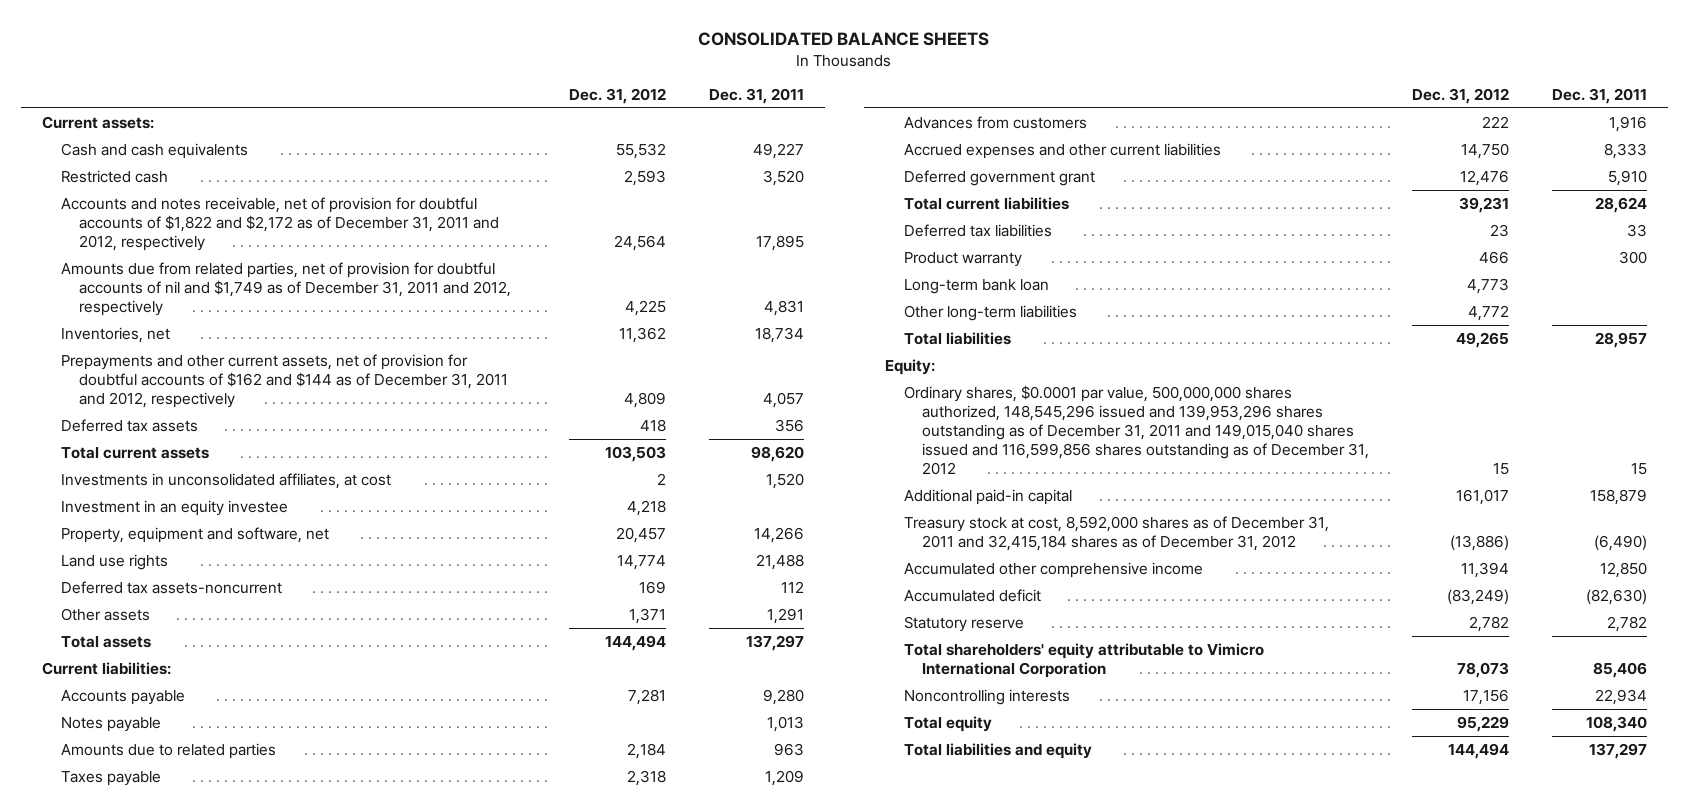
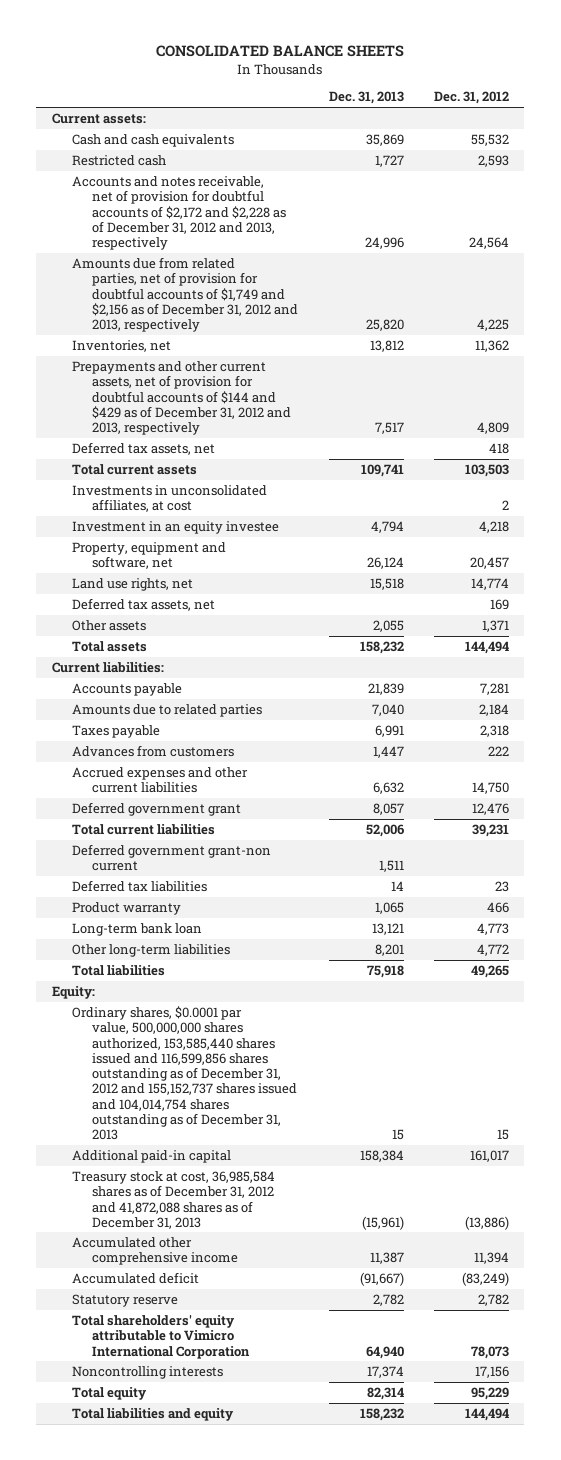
[708,87,804,104] Dec. 31, 2011 -> none
none -> [328,91,404,105] Dec. 31, 2013
[60,196,500,251] Accounts and notes receivable, net of provision for doubtful accounts of $1,822 and $2,172 as of December 31, 2011 and 2012, respectively -> [71,175,286,251] Accounts and notes receivable, net of provision for doubtful accounts of $2,172 and $2,228 as of December 31, 2012 and 2013, respectively
[60,261,512,316] Amounts due from related parties, net of provision for doubtful accounts of nil and $1,749 as of December 31, 2011 and 2012, respectively -> [71,256,298,333] Amounts due from related parties, net of provision for doubtful accounts of $1,749 and $2,156 as of December 31, 2012 and 2013, respectively
[60,353,509,408] Prepayments and other current assets, net of provision for doubtful accounts of $162 and $144 as of December 31, 2011 and 2012, respectively -> [71,360,291,436] Prepayments and other current assets, net of provision for doubtful accounts of $144 and $429 as of December 31, 2012 and 2013, respectively
[60,418,198,432] Deferred tax assets -> [71,441,215,455] Deferred tax assets, net
[60,553,168,570] Land use rights -> [71,577,193,591] Land use rights, net
[60,580,282,594] Deferred tax assets-noncurrent -> [71,597,215,611] Deferred tax assets, net
[60,716,161,732] Notes payable -> none
none -> [71,843,271,872] Deferred government grant-non current
[903,384,1370,475] Ordinary shares, $0.0001 par value, 500,000,000 shares authorized, 148,545,296 issued and 139,953,296 shares outstanding as of December 31, 2011 and 149,015,040 shares issued and 116,599,856 shares outstanding as of December 31, 2012 -> [71,1005,297,1141] Ordinary shares, $0.0001 par value, 500,000,000 shares authorized, 153,585,440 shares issued and 116,599,856 shares outstanding as of December 31, 2012 and 155,152,737 shares issued and 104,014,754 shares outstanding as of December 31, 2013
[903,515,1329,551] Treasury stock at cost, 8,592,000 shares as of December 31, 2011 and 32,415,184 shares as of December 31, 2012 -> [71,1170,275,1229] Treasury stock at cost, 36,985,584 shares as of December 31, 2012 and 41,872,088 shares as of December 31, 2013

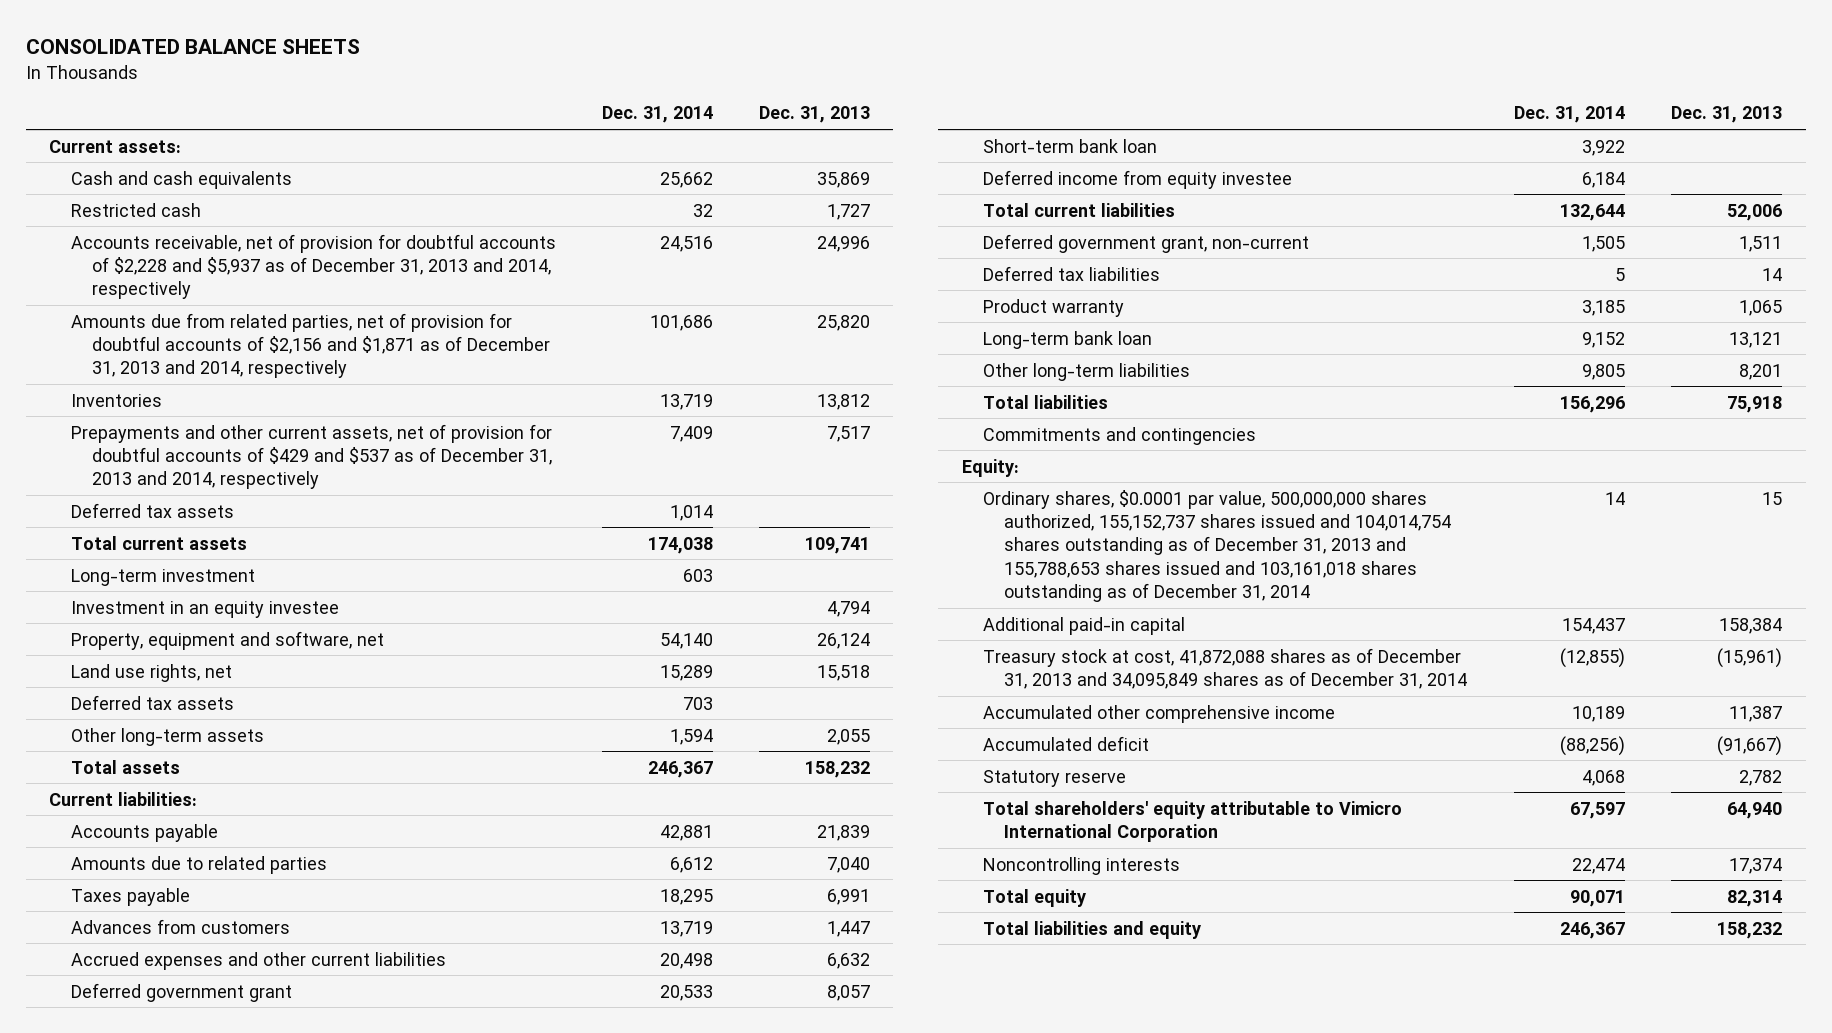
[434,91,510,105] Dec. 31, 2012 -> none
none -> [601,106,713,124] Dec. 31, 2014
[71,175,286,251] Accounts and notes receivable, net of provision for doubtful accounts of $2,172 and $2,228 as of December 31, 2012 and 2013, respectively -> [70,233,556,300] Accounts receivable, net of provision for doubtful accounts of $2,228 and $5,937 as of December 31, 2013 and 2014, respectively
[71,256,298,333] Amounts due from related parties, net of provision for doubtful accounts of $1,749 and $2,156 as of December 31, 2012 and 2013, respectively -> [70,312,551,379] Amounts due from related parties, net of provision for doubtful accounts of $2,156 and $1,871 as of December 31, 2013 and 2014, respectively
[71,339,171,352] Inventories, net -> [70,393,162,407] Inventories
[71,360,291,436] Prepayments and other current assets, net of provision for doubtful accounts of $144 and $429 as of December 31, 2012 and 2013, respectively -> [70,423,553,490] Prepayments and other current assets, net of provision for doubtful accounts of $429 and $537 as of December 31, 2013 and 2014, respectively
[71,441,215,455] Deferred tax assets, net -> [70,502,234,518] Deferred tax assets
[71,484,267,513] Investments in unconsolidated affiliates, at cost -> [70,568,255,586] Long-term investment
[71,597,215,611] Deferred tax assets, net -> [70,694,234,710] Deferred tax assets
[71,619,146,631] Other assets -> [70,727,264,746] Other long-term assets
none -> [983,138,1158,153] Short-term bank loan
none -> [983,169,1293,189] Deferred income from equity investee
[71,843,271,872] Deferred government grant-non current -> [983,233,1310,253] Deferred government grant, non-current
none -> [983,426,1257,445] Commitments and contingencies
[71,1005,297,1141] Ordinary shares, $0.0001 par value, 500,000,000 shares authorized, 153,585,440 shares issued and 116,599,856 shares outstanding as of December 31, 2012 and 155,152,737 shares issued and 104,014,754 shares outstanding as of December 31, 2013 -> [983,489,1452,602] Ordinary shares, $0.0001 par value, 500,000,000 shares authorized, 155,152,737 shares issued and 104,014,754 shares outstanding as of December 31, 2013 and 155,788,653 shares issued and 103,161,018 shares outstanding as of December 31, 2014
[71,1170,275,1229] Treasury stock at cost, 36,985,584 shares as of December 31, 2012 and 41,872,088 shares as of December 31, 2013 -> [983,647,1468,689] Treasury stock at cost, 41,872,088 shares as of December 31, 2013 and 34,095,849 shares as of December 31, 2014

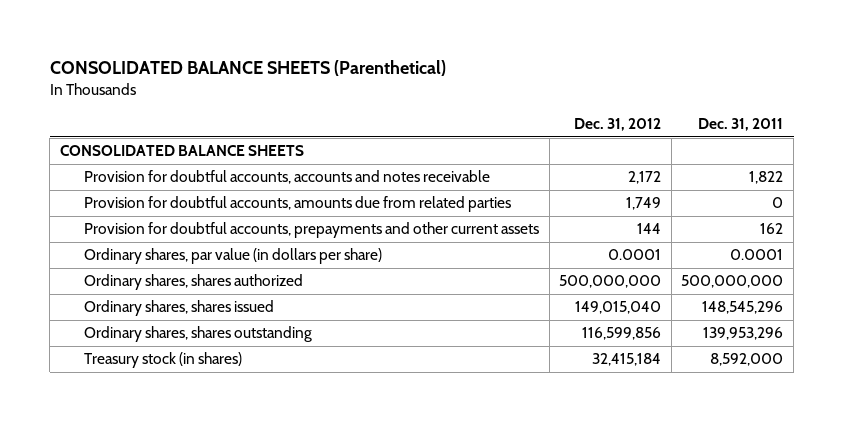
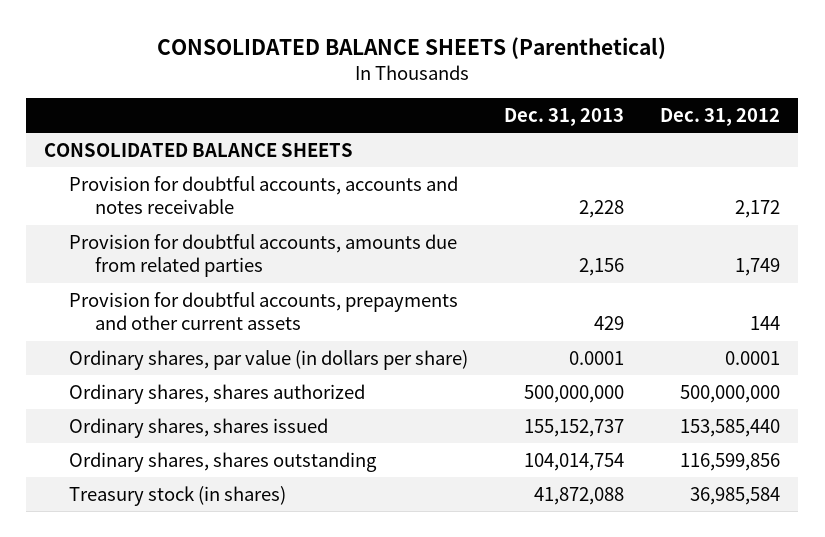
[698,118,784,132] Dec. 31, 2011 -> none
none -> [504,108,625,127] Dec. 31, 2013
[575,301,662,315] 149,015,040 -> [680,418,781,437] 153,585,440
[592,353,662,367] 32,415,184 -> [690,486,781,505] 36,985,584

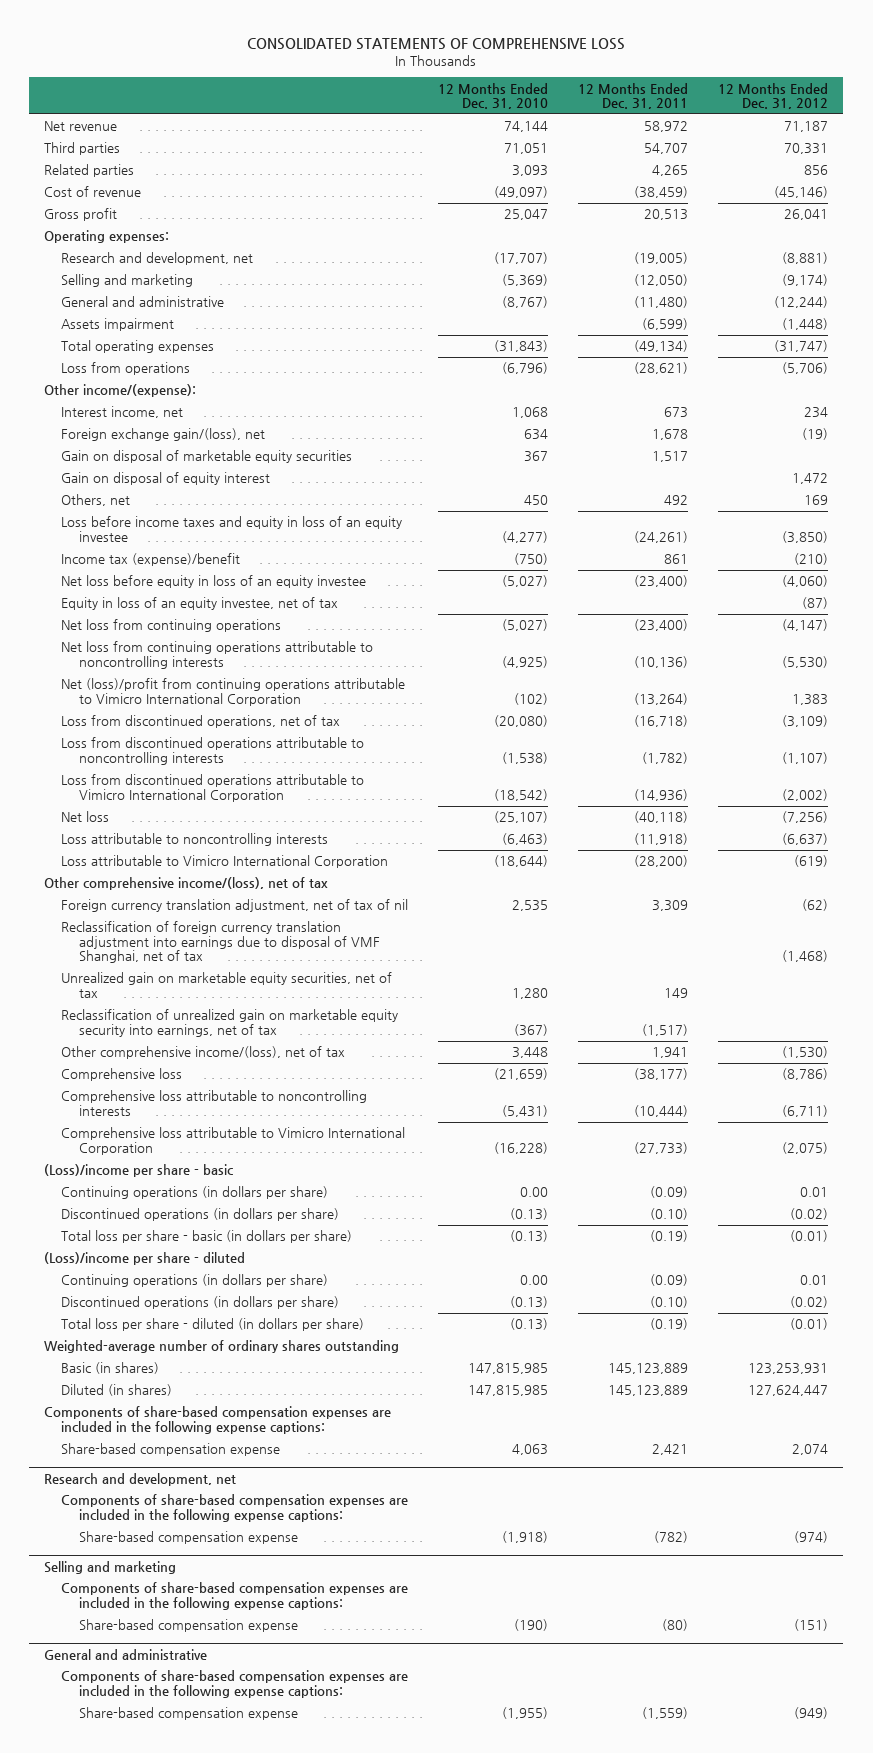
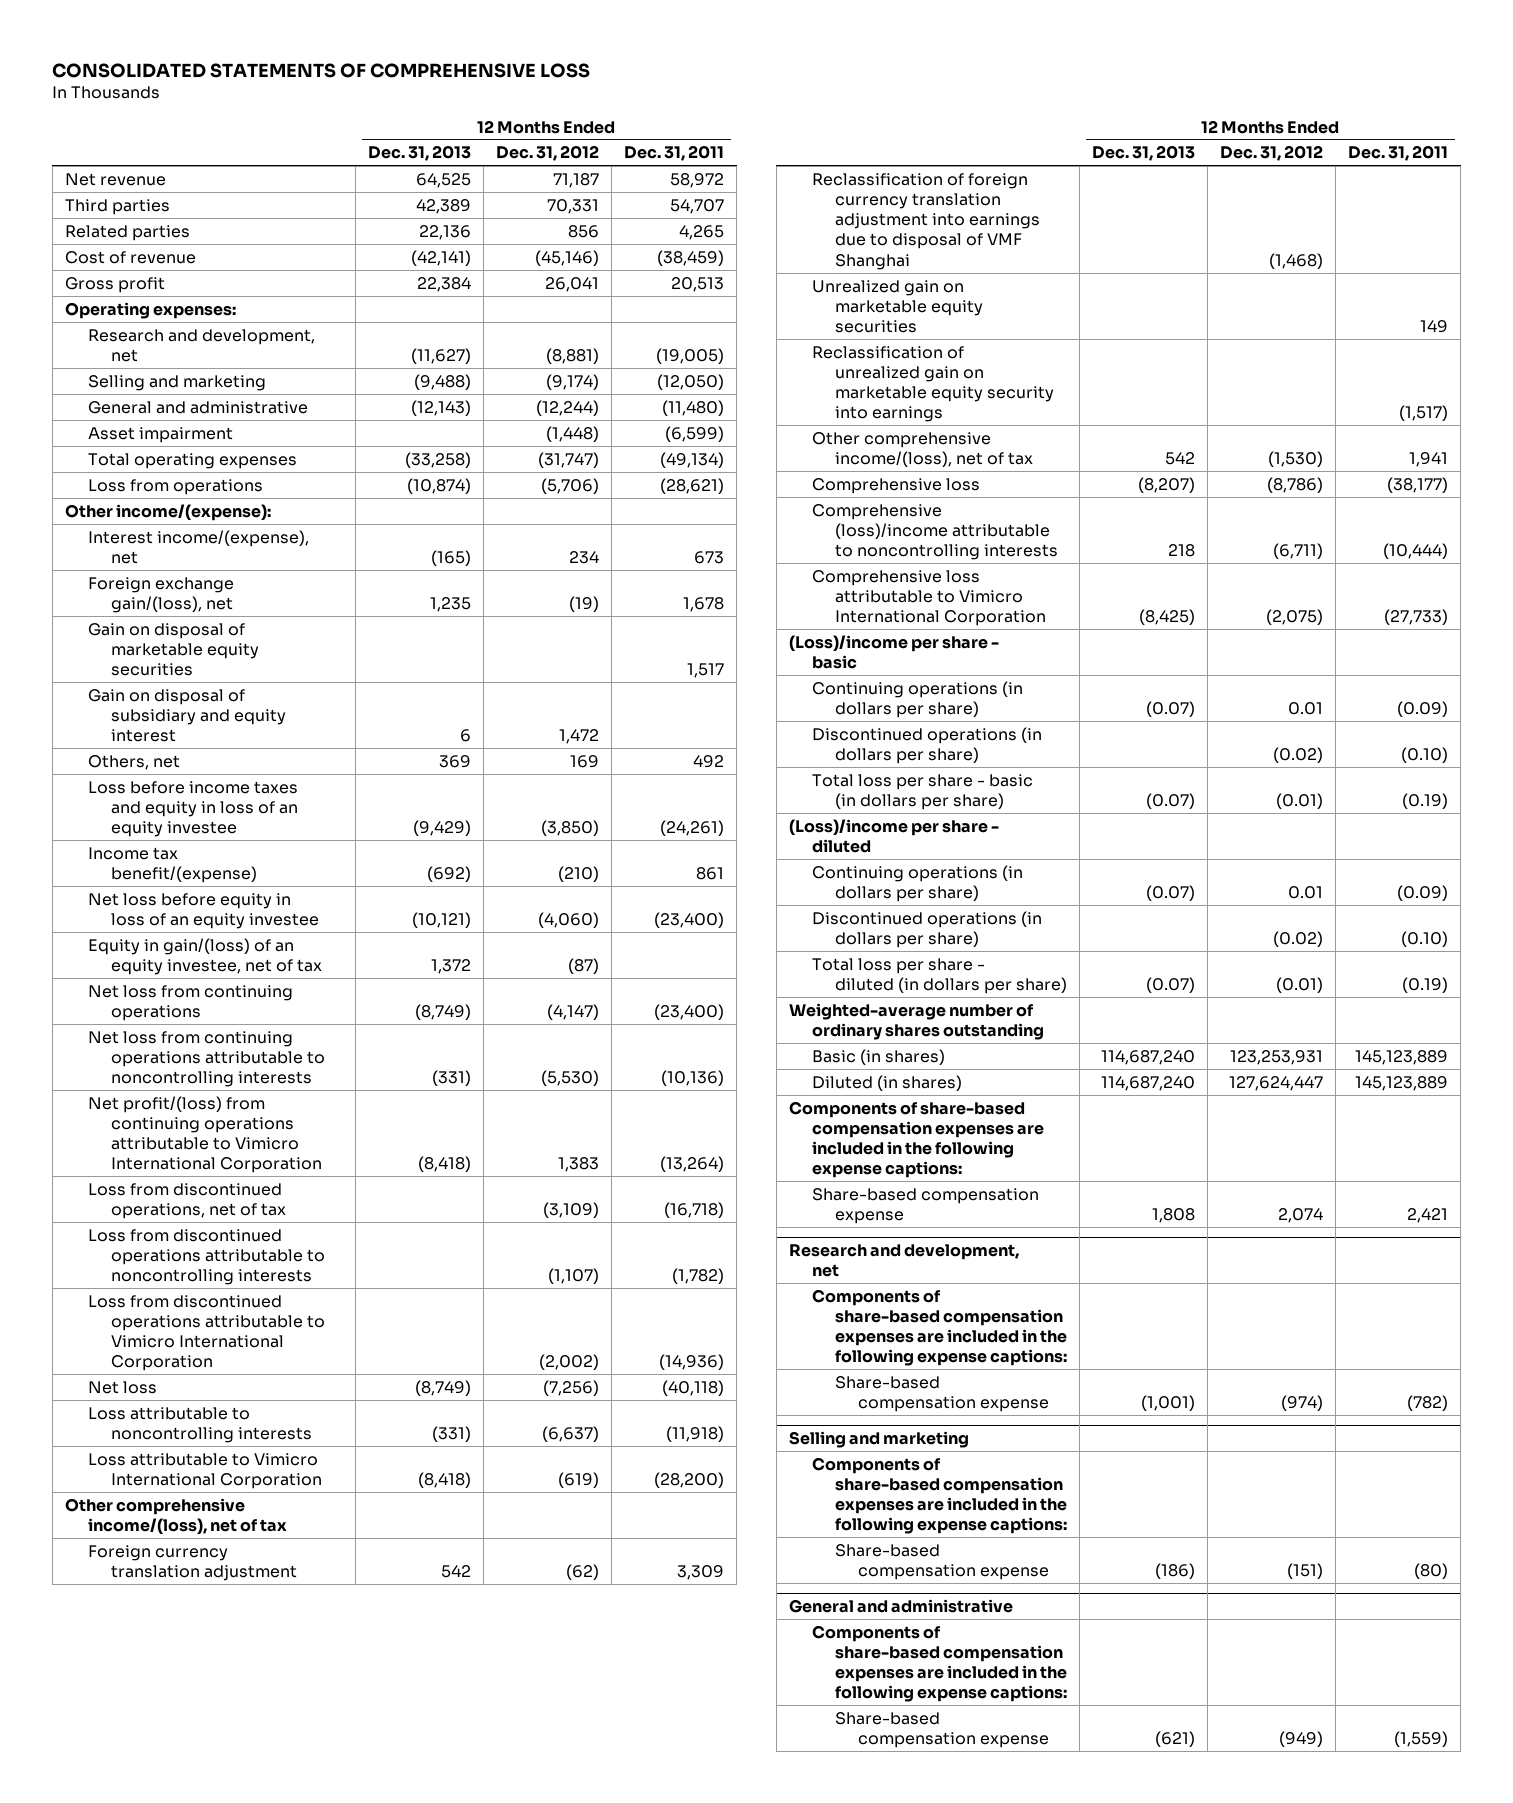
[438,82,549,109] 12 Months Ended Dec. 31, 2010 -> none
none -> [368,145,472,162] Dec. 31, 2013
[61,318,175,332] Assets impairment -> [88,426,234,443] Asset impairment
[61,406,184,419] Interest income, net -> [88,529,310,564] Interest income/(expense), net
[61,472,271,486] Gain on disposal of equity interest -> [88,688,287,743] Gain on disposal of subsidiary and equity interest
[61,553,241,567] Income tax (expense)/benefit -> [88,846,258,883] Income tax benefit/(expense)
[61,597,339,611] Equity in loss of an equity investee, net of tax -> [88,937,323,975] Equity in gain/(loss) of an equity investee, net of tax
[61,678,406,706] Net (loss)/profit from continuing operations attributable to Vimicro International Corporation -> [88,1095,323,1174] Net profit/(loss) from continuing operations attributable to Vimicro International Corporation
[61,899,409,913] Foreign currency translation adjustment, net of tax of nil -> [88,1544,298,1581] Foreign currency translation adjustment
[61,921,380,963] Reclassification of foreign currency translation adjustment into earnings due to disposal of VMF Shanghai, net of tax -> [812,172,1041,270] Reclassification of foreign currency translation adjustment into earnings due to disposal of VMF Shanghai
[61,972,393,998] Unrealized gain on marketable equity securities, net of tax -> [812,279,984,334] Unrealized gain on marketable equity securities
[61,1009,399,1037] Reclassification of unrealized gain on marketable equity security into earnings, net of tax -> [812,345,1055,423] Reclassification of unrealized gain on marketable equity security into earnings
[61,1090,368,1116] Comprehensive loss attributable to noncontrolling interests -> [812,503,1059,561] Comprehensive (loss)/income attributable to noncontrolling interests

